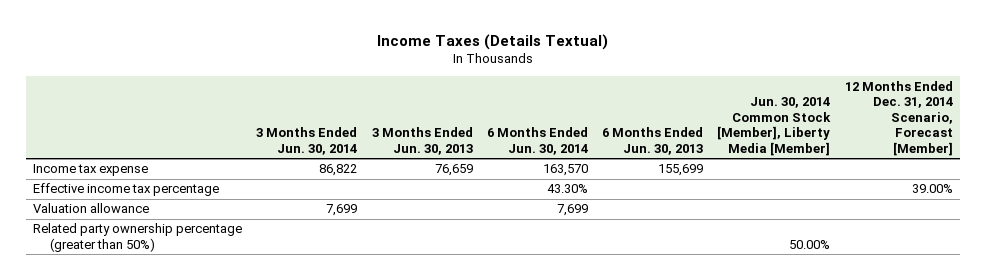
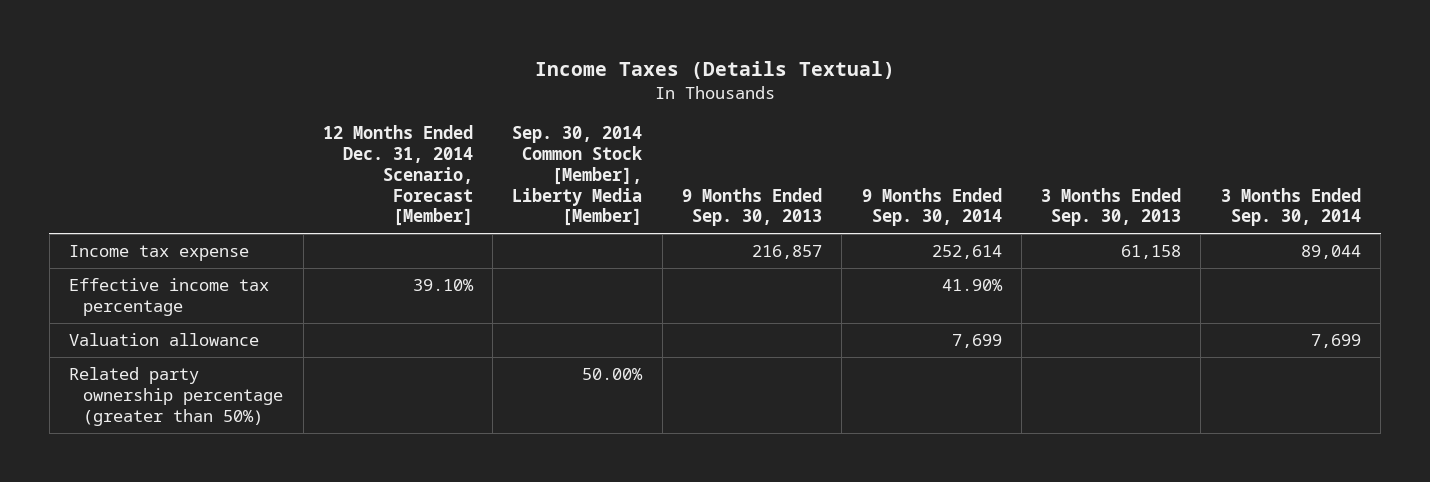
[256,127,358,156] 3 Months Ended Jun. 30, 2014 -> none
[371,127,473,156] 3 Months Ended Jun. 30, 2013 -> none
[486,127,588,156] 6 Months Ended Jun. 30, 2014 -> none
[602,127,704,156] 6 Months Ended Jun. 30, 2013 -> none
[717,97,832,157] Jun. 30, 2014 Common Stock [Member], Liberty Media [Member] -> none
none -> [512,125,643,227] Sep. 30, 2014 Common Stock [Member], Liberty Media [Member]
none -> [681,187,822,227] 9 Months Ended Sep. 30, 2013
none -> [861,187,1002,227] 9 Months Ended Sep. 30, 2014
none -> [1041,187,1182,227] 3 Months Ended Sep. 30, 2013
none -> [1220,187,1361,227] 3 Months Ended Sep. 30, 2014
[911,184,953,194] 39.00% -> [412,278,474,291] 39.10%

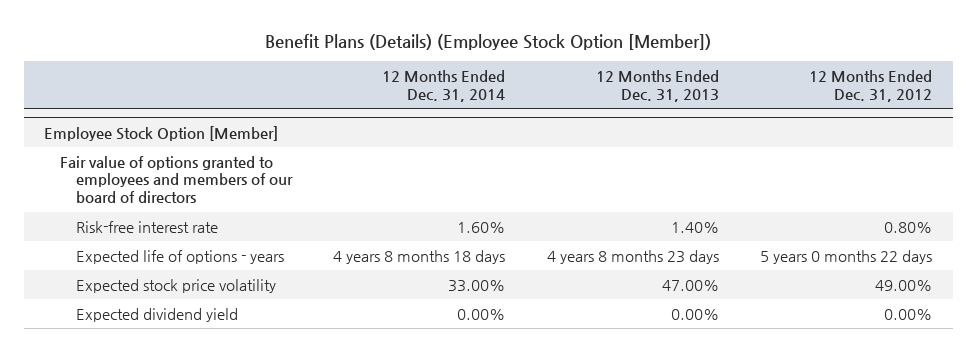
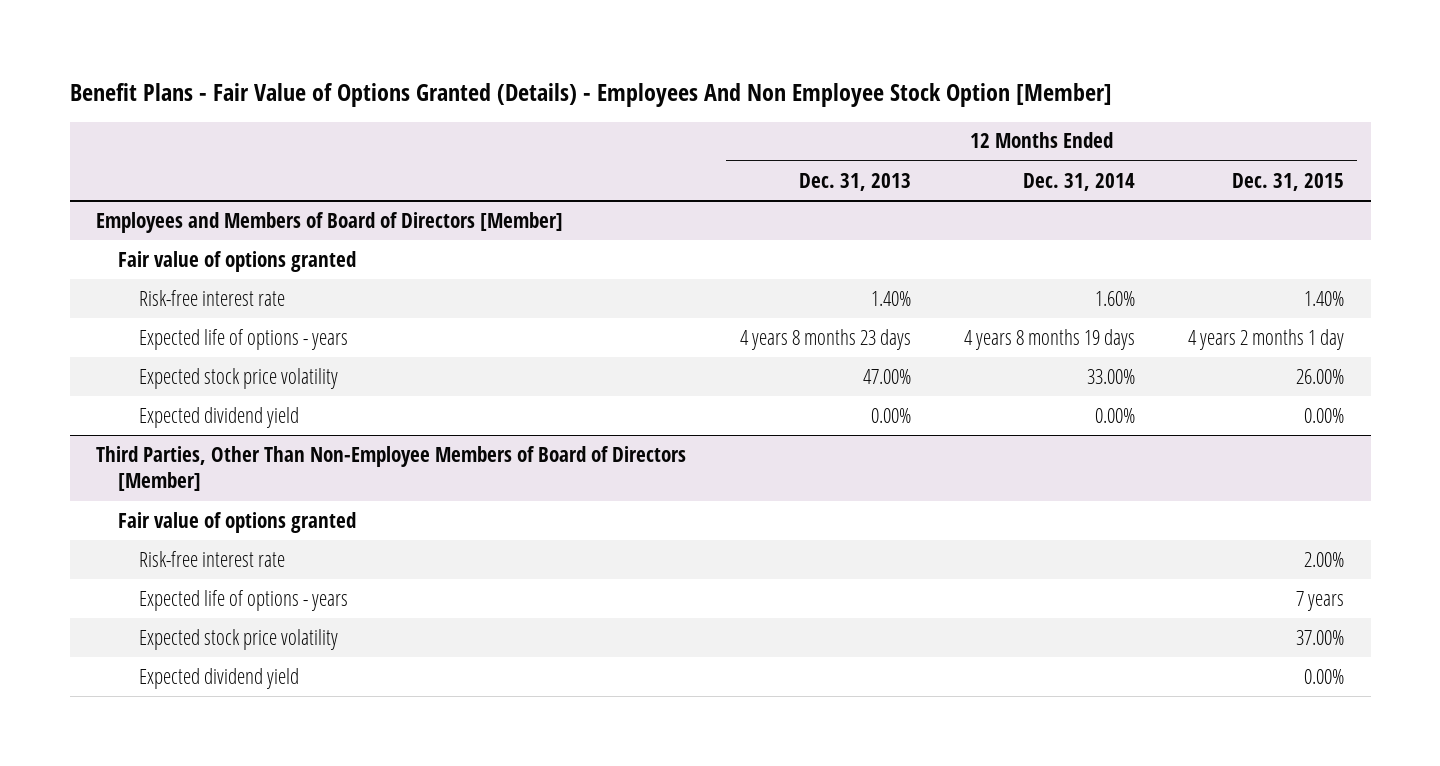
[265,33,712,50] Benefit Plans (Details) (Employee Stock Option [Member]) -> [69,83,1112,108] Benefit Plans - Fair Value of Options Granted (Details) - Employees And Non Employee Stock Option [Member]
[809,69,933,102] 12 Months Ended Dec. 31, 2012 -> none
none -> [1232,172,1345,191] Dec. 31, 2015
[44,125,279,141] Employee Stock Option [Member] -> [96,211,564,233] Employees and Members of Board of Directors [Member]
[60,155,293,204] Fair value of options granted to employees and members of our board of directors -> [117,250,356,272] Fair value of options granted
[333,249,506,264] 4 years 8 months 18 days -> [963,328,1135,350] 4 years 8 months 19 days
none -> [96,445,687,492] Third Parties, Other Than Non-Employee Members of Board of Directors [Member]
none -> [117,511,356,533] Fair value of options granted
none -> [139,550,286,567] Risk-free interest rate
none -> [139,589,349,611] Expected life of options - years
none -> [139,628,339,650] Expected stock price volatility
none -> [139,667,300,689] Expected dividend yield

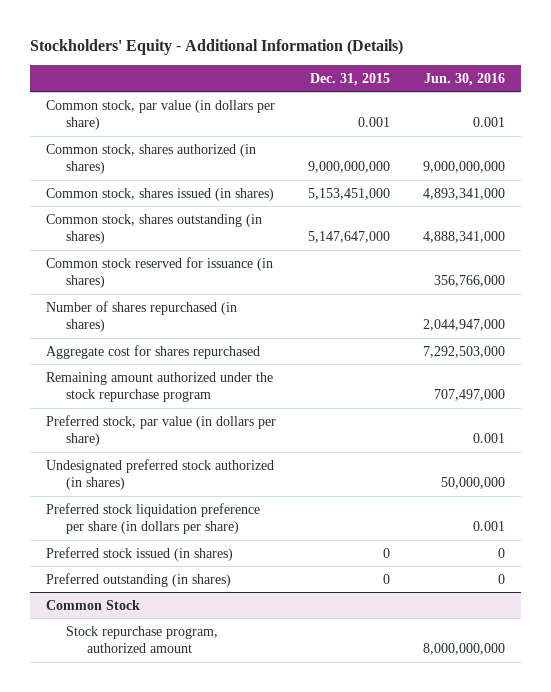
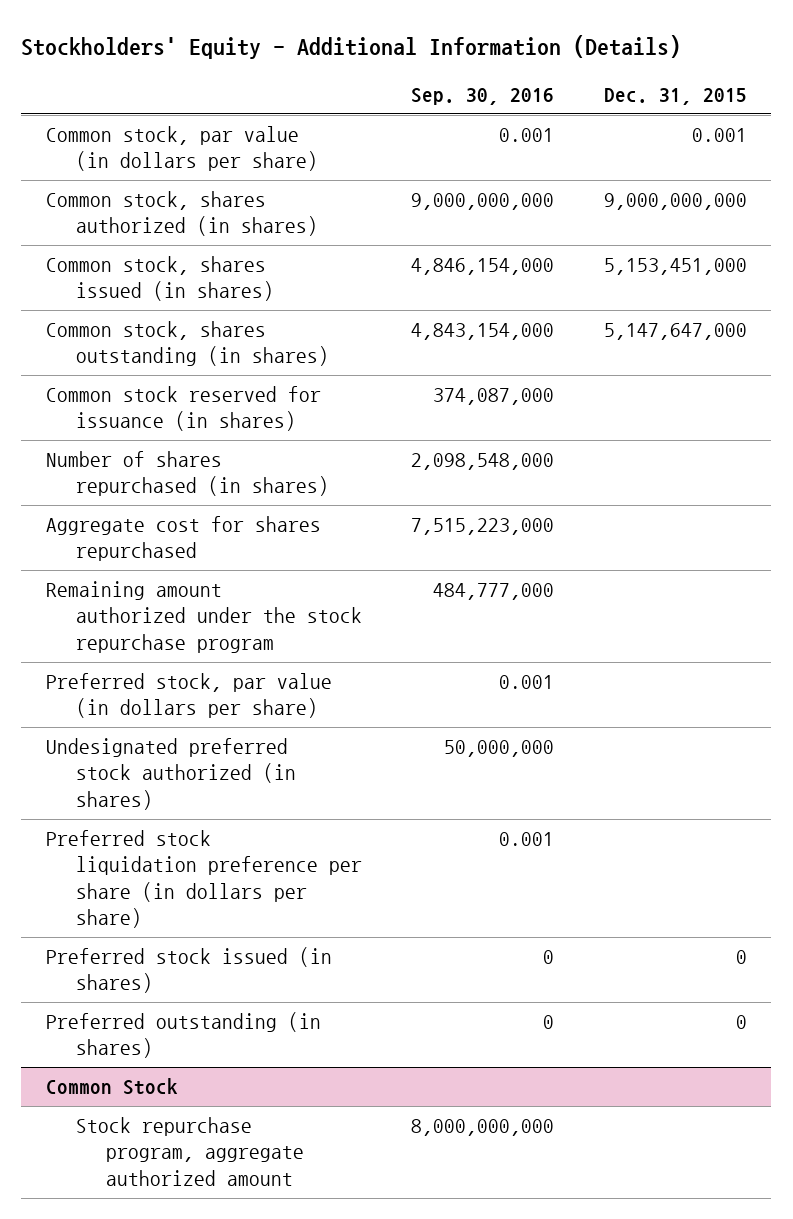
[423,72,505,86] Jun. 30, 2016 -> none
none -> [411,87,555,105] Sep. 30, 2016
[66,625,219,654] Stock repurchase program, authorized amount -> [75,1117,305,1186] Stock repurchase program, aggregate authorized amount

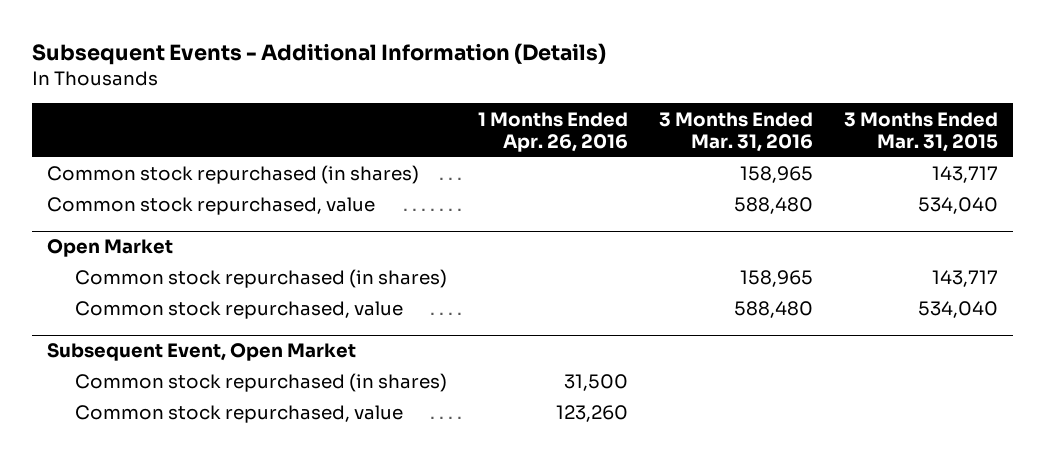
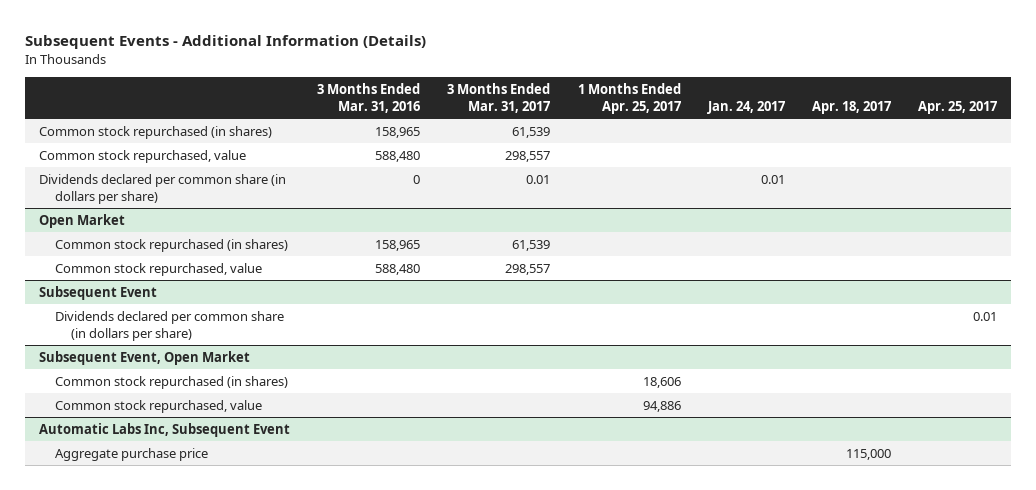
[477,111,628,153] 1 Months Ended Apr. 26, 2016 -> none
[843,111,998,153] 3 Months Ended Mar. 31, 2015 -> none
none -> [447,83,551,114] 3 Months Ended Mar. 31, 2017
none -> [577,83,681,115] 1 Months Ended Apr. 25, 2017
none -> [706,101,785,115] Jan. 24, 2017
none -> [811,101,891,115] Apr. 18, 2017
none -> [918,101,998,115] Apr. 25, 2017
none -> [39,173,287,204] Dividends declared per common share (in dollars per share)
none -> [39,285,158,300] Subsequent Event
none -> [55,310,285,341] Dividends declared per common share (in dollars per share)
none -> [39,422,291,437] Automatic Labs Inc, Subsequent Event
none -> [55,447,209,461] Aggregate purchase price

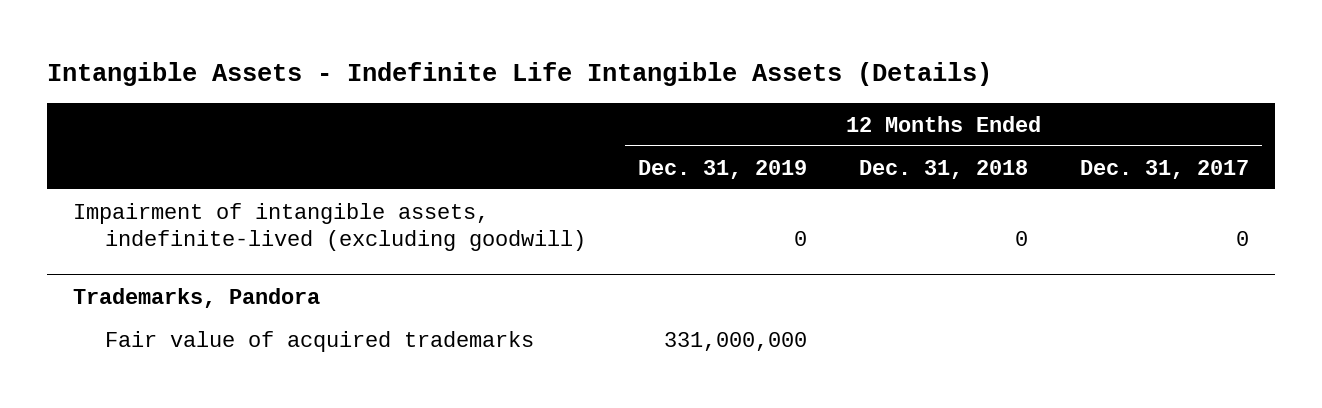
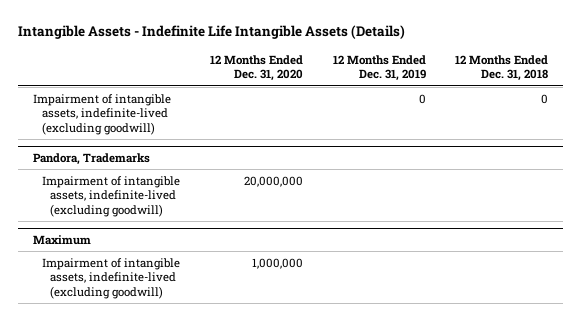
[1080,159,1250,179] Dec. 31, 2017 -> none
none -> [209,54,303,82] 12 Months Ended Dec. 31, 2020
[105,330,535,352] Fair value of acquired trademarks -> none
[72,287,320,308] Trademarks, Pandora -> [33,152,151,165] Pandora, Trademarks
none -> [41,175,180,217] Impairment of intangible assets, indefinite-lived (excluding goodwill)
none -> [33,234,92,245] Maximum
none -> [41,257,180,299] Impairment of intangible assets, indefinite-lived (excluding goodwill)

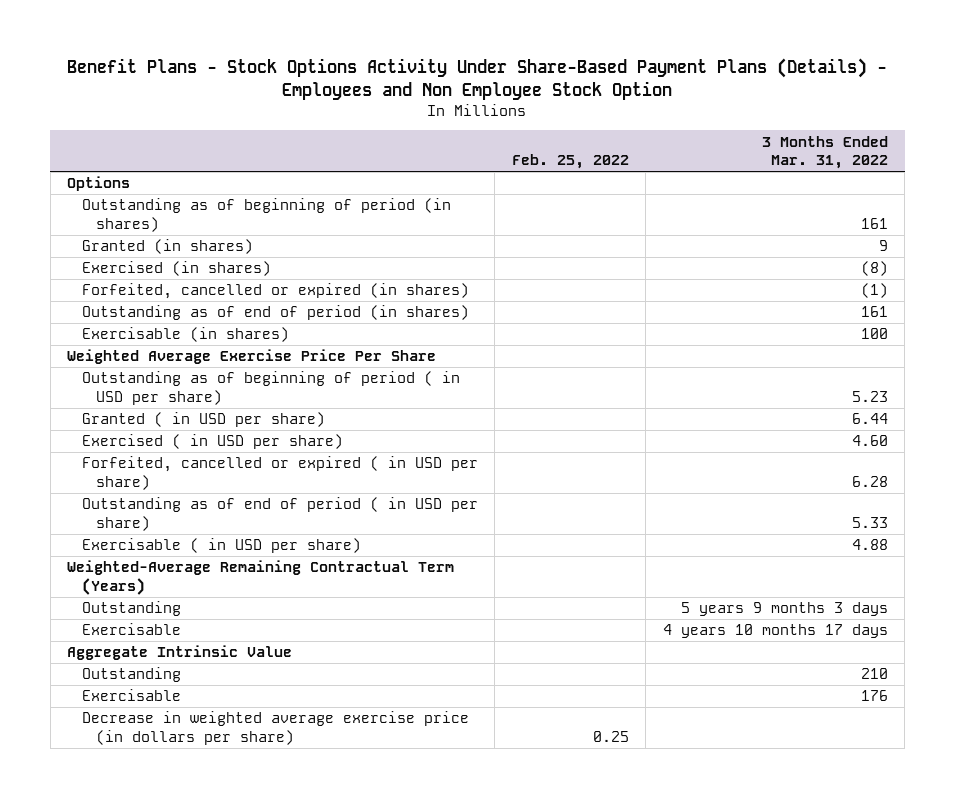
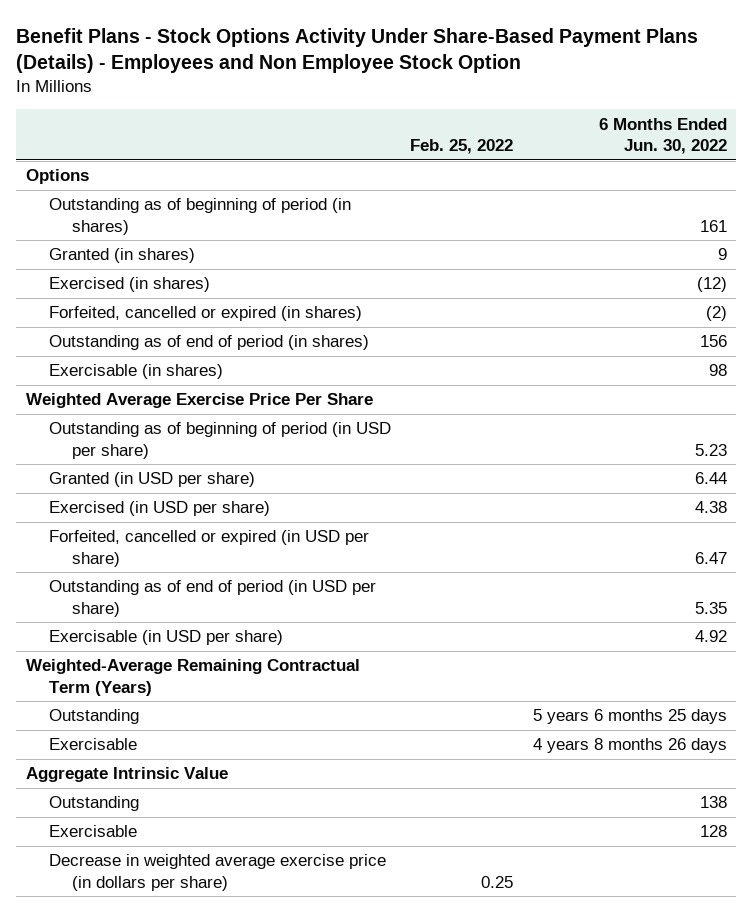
[761,135,888,170] 3 Months Ended Mar. 31, 2022 -> none
none -> [598,117,727,155] 6 Months Ended Jun. 30, 2022
[81,371,460,405] Outstanding as of beginning of period ( in USD per share) -> [49,422,392,459] Outstanding as of beginning of period (in USD per share)
[81,412,325,428] Granted ( in USD per share) -> [49,472,256,488] Granted (in USD per share)
[81,434,343,450] Exercised ( in USD per share) -> [49,501,271,517] Exercised (in USD per share)
[81,456,478,490] Forfeited, cancelled or expired ( in USD per share) -> [49,530,370,567] Forfeited, cancelled or expired (in USD per share)
[81,497,478,531] Outstanding as of end of period ( in USD per share) -> [49,580,377,617] Outstanding as of end of period (in USD per share)
[81,538,361,554] Exercisable ( in USD per share) -> [49,630,284,646] Exercisable (in USD per share)

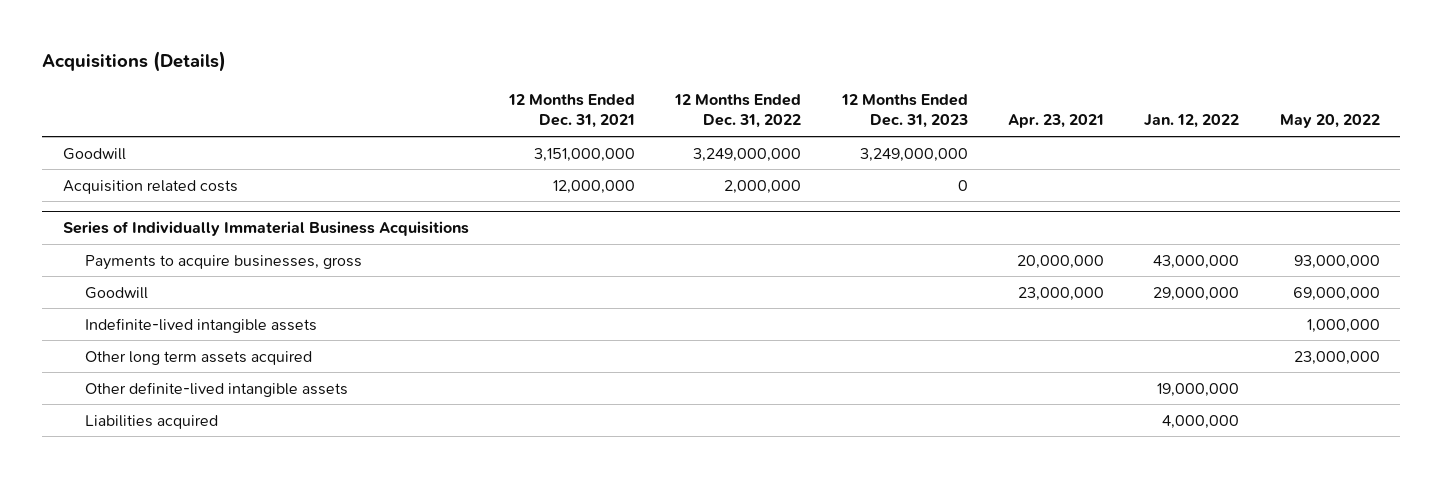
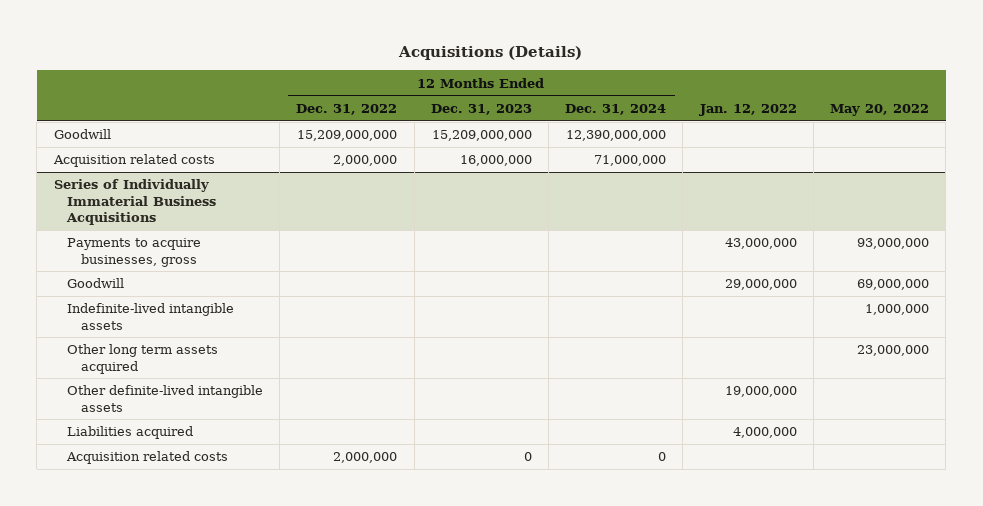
[507,93,635,129] 12 Months Ended Dec. 31, 2021 -> none
[1008,114,1105,129] Apr. 23, 2021 -> none
none -> [565,103,667,115] Dec. 31, 2024
[693,147,802,162] 3,249,000,000 -> [297,130,398,142] 15,209,000,000
[859,147,968,162] 3,249,000,000 -> [431,130,532,142] 15,209,000,000
[957,179,968,191] 0 -> [459,155,532,167] 16,000,000
none -> [66,451,229,465] Acquisition related costs

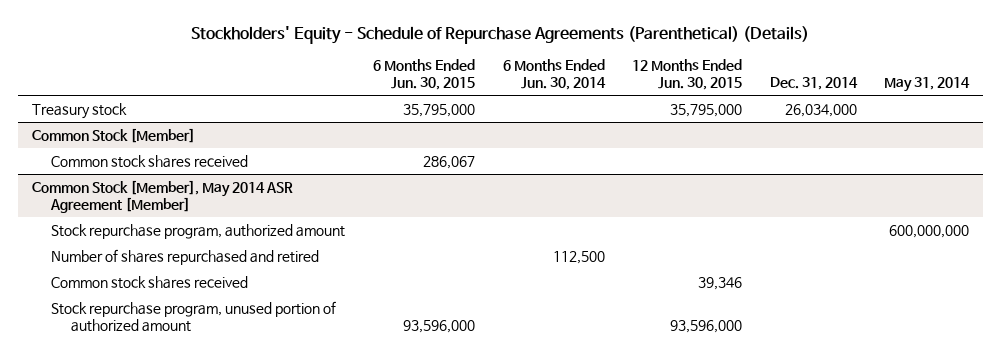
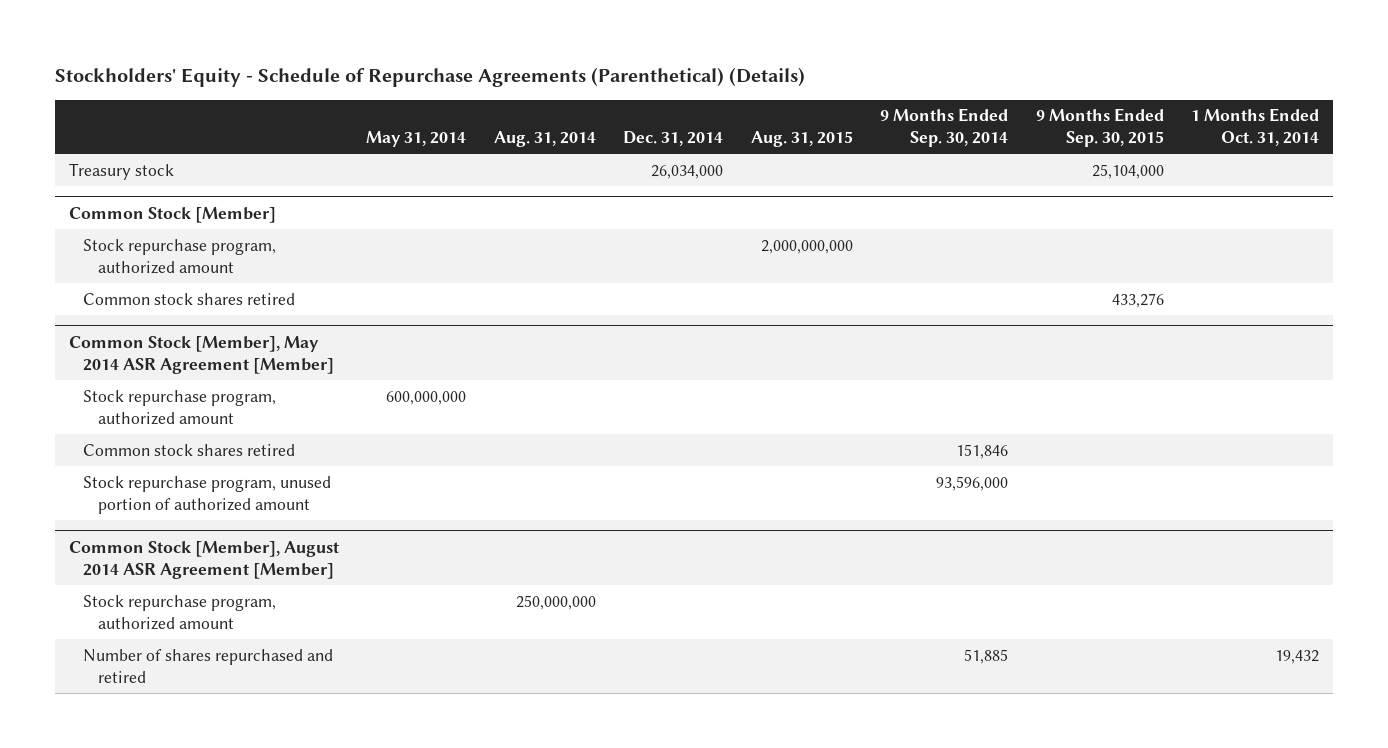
[372,58,475,91] 6 Months Ended Jun. 30, 2015 -> none
[502,58,606,91] 6 Months Ended Jun. 30, 2014 -> none
[632,58,743,91] 12 Months Ended Jun. 30, 2015 -> none
none -> [493,131,596,148] Aug. 31, 2014
none -> [750,131,853,148] Aug. 31, 2015
none -> [880,108,1009,148] 9 Months Ended Sep. 30, 2014
none -> [1035,108,1164,148] 9 Months Ended Sep. 30, 2015
none -> [1191,108,1320,147] 1 Months Ended Oct. 31, 2014
none -> [83,238,277,274] Stock repurchase program, authorized amount
[51,154,249,168] Common stock shares received -> [83,292,296,305] Common stock shares retired
[51,248,320,265] Number of shares repurchased and retired -> none
[51,275,249,289] Common stock shares received -> [83,443,296,456] Common stock shares retired
none -> [68,540,339,579] Common Stock [Member], August 2014 ASR Agreement [Member]
none -> [83,594,277,630] Stock repurchase program, authorized amount
none -> [83,648,334,683] Number of shares repurchased and retired

